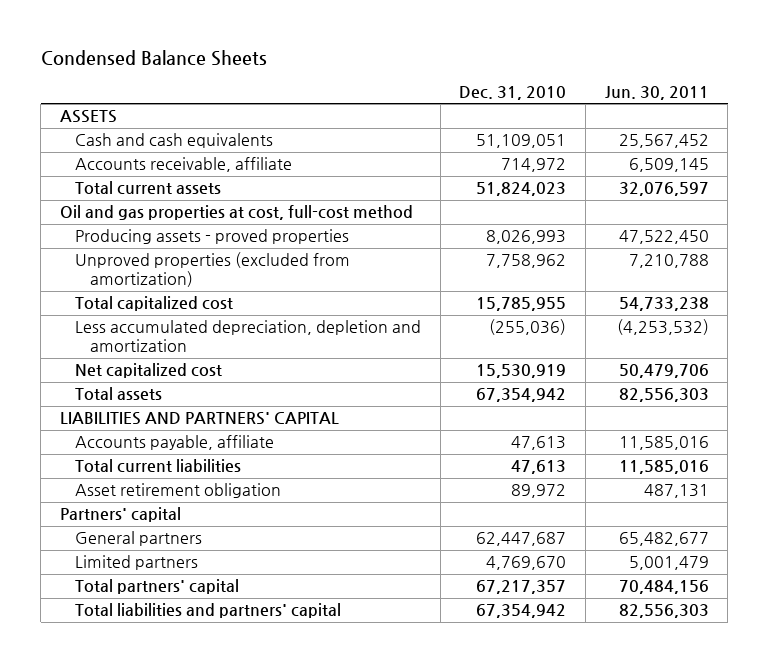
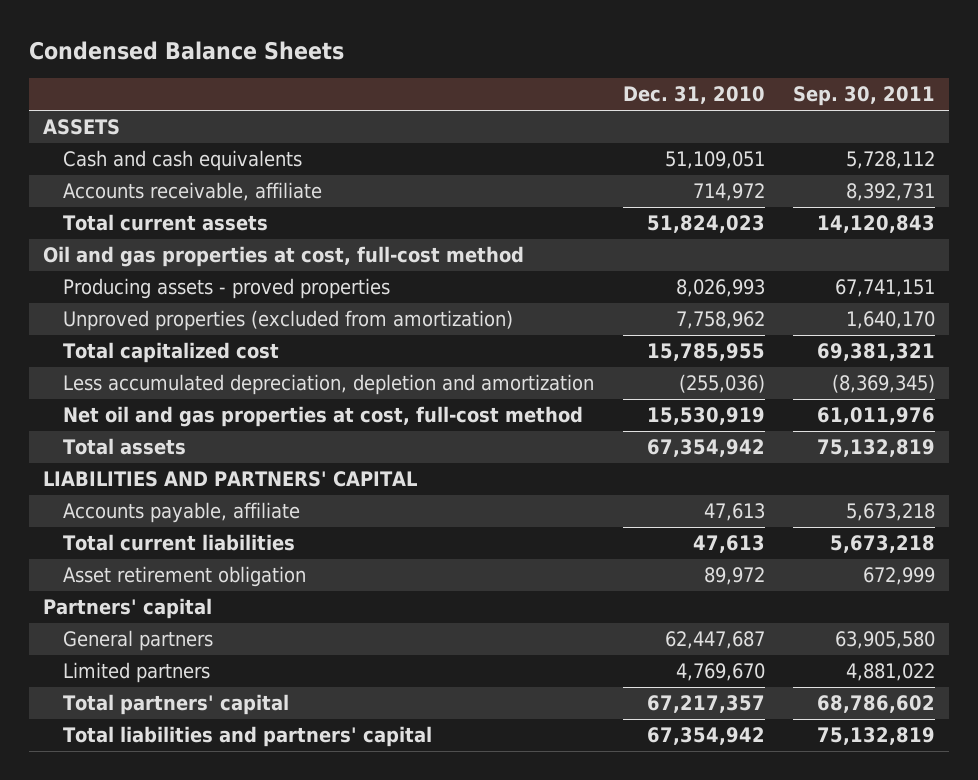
[604,85,709,100] Jun. 30, 2011 -> none
none -> [793,86,936,107] Sep. 30, 2011
[74,363,222,379] Net capitalized cost -> [63,406,584,428] Net oil and gas properties at cost, full-cost method

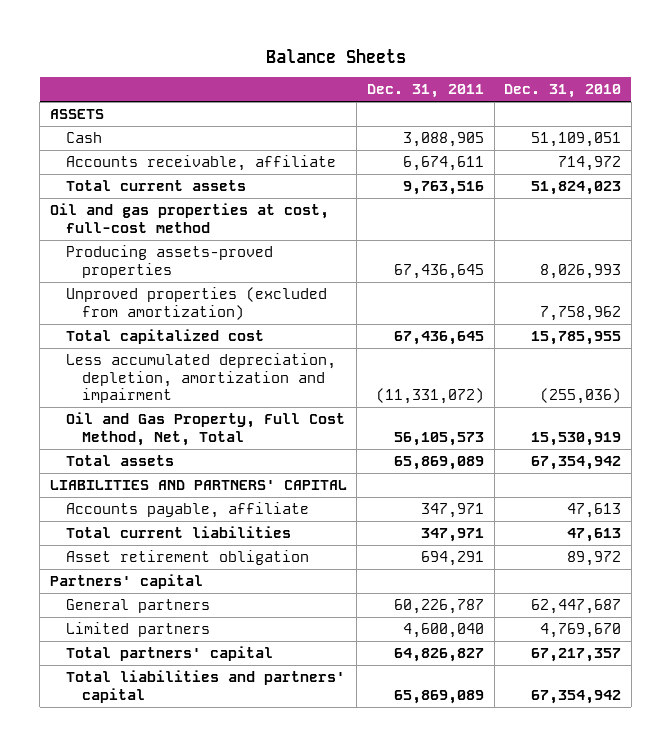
[28,40,344,60] Condensed Balance Sheets -> [265,48,406,63] Balance Sheets
[793,86,936,107] Sep. 30, 2011 -> none
none -> [367,84,485,99] Dec. 31, 2011
[63,150,303,172] Cash and cash equivalents -> [65,132,102,144] Cash
[63,278,391,300] Producing assets - proved properties -> [65,245,273,278] Producing assets-proved properties
[63,374,595,396] Less accumulated depreciation, depletion and amortization -> [65,353,336,404] Less accumulated depreciation, depletion, amortization and impairment
[63,406,584,428] Net oil and gas properties at cost, full-cost method -> [65,412,345,446] Oil and Gas Property, Full Cost Method, Net, Total

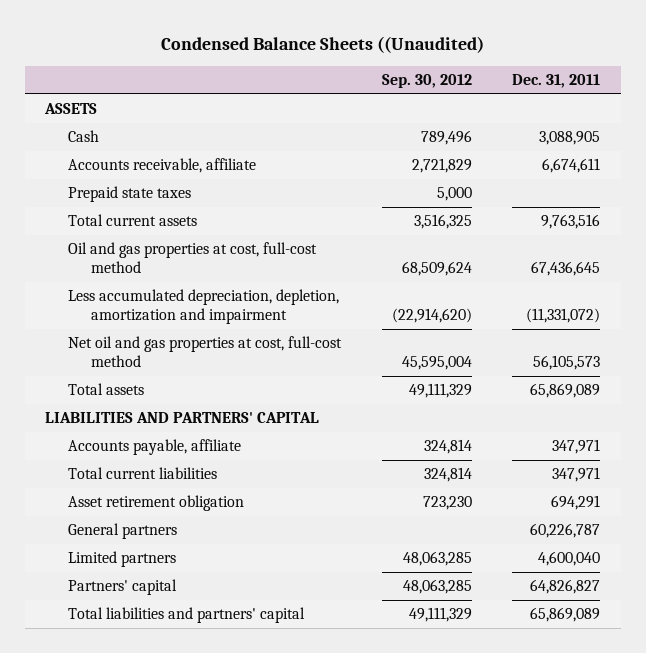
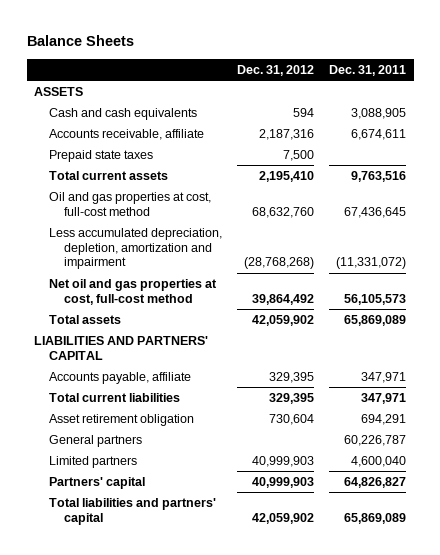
[160,35,484,53] Condensed Balance Sheets ((Unaudited) -> [26,35,134,47] Balance Sheets
[381,74,472,89] Sep. 30, 2012 -> none
none -> [237,64,315,76] Dec. 31, 2012
[68,130,100,143] Cash -> [49,107,198,120] Cash and cash equivalents

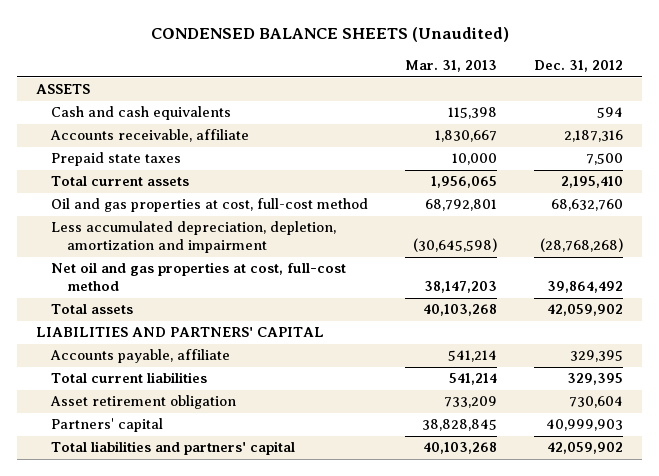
[26,35,134,47] Balance Sheets -> [150,27,509,43] CONDENSED BALANCE SHEETS (Unaudited)
[329,64,407,76] Dec. 31, 2011 -> none
none -> [405,60,498,73] Mar. 31, 2013
[49,434,143,447] General partners -> none
[49,455,138,468] Limited partners -> none

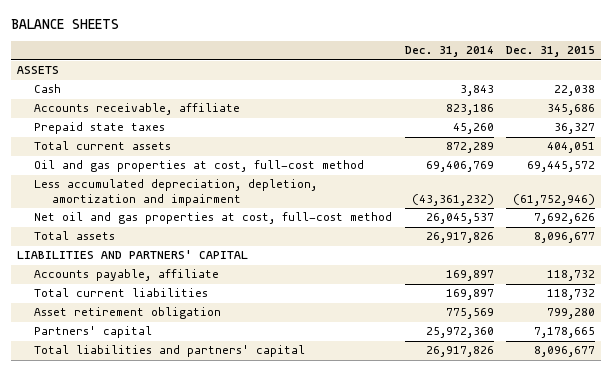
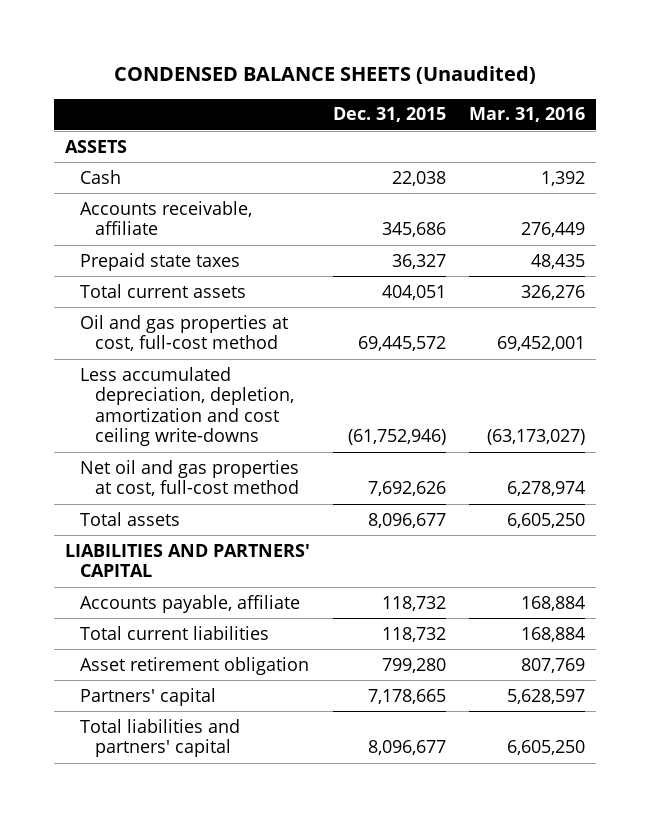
[10,19,119,30] BALANCE SHEETS -> [113,66,536,85] CONDENSED BALANCE SHEETS (Unaudited)
[404,46,494,58] Dec. 31, 2014 -> none
none -> [468,107,585,123] Mar. 31, 2016
[34,179,318,206] Less accumulated depreciation, depletion, amortization and impairment -> [80,366,295,447] Less accumulated depreciation, depletion, amortization and cost ceiling write-downs

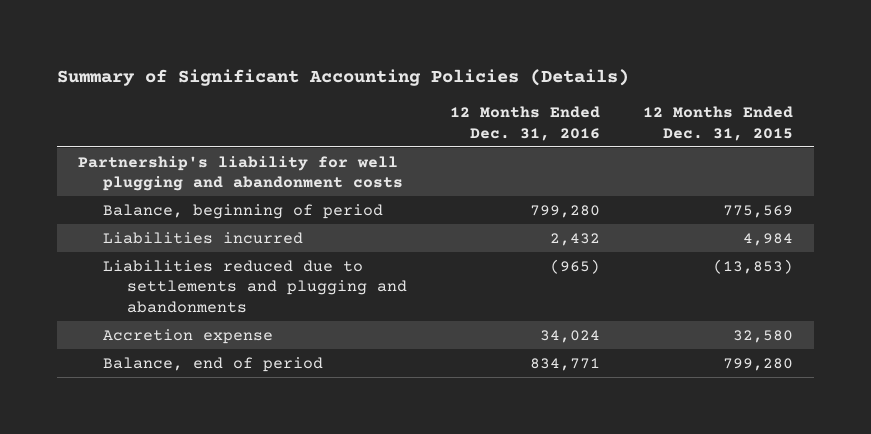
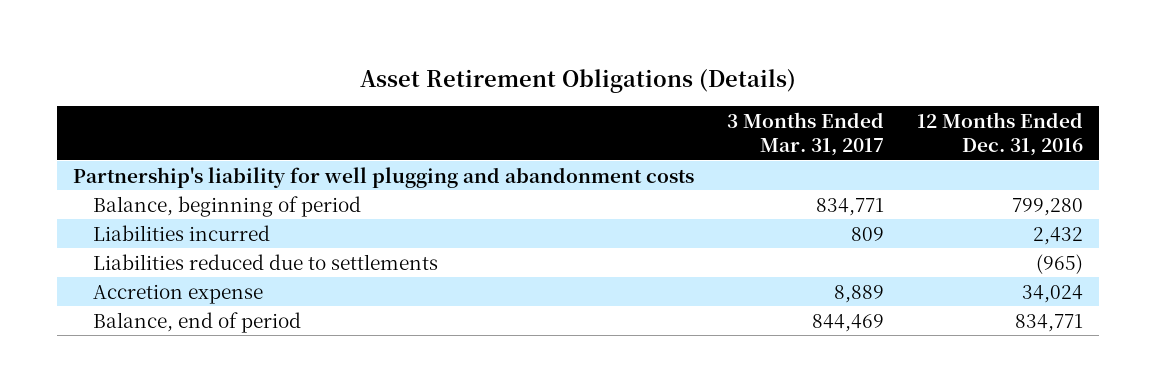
[56,69,629,87] Summary of Significant Accounting Policies (Details) -> [359,68,796,93] Asset Retirement Obligations (Details)
[642,106,793,141] 12 Months Ended Dec. 31, 2015 -> none
none -> [726,111,884,157] 3 Months Ended Mar. 31, 2017
[102,259,408,313] Liabilities reduced due to settlements and plugging and abandonments -> [92,253,438,270] Liabilities reduced due to settlements

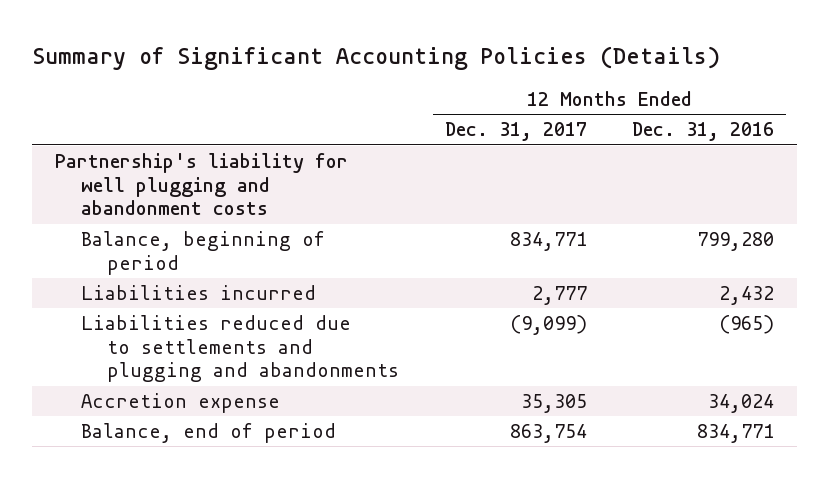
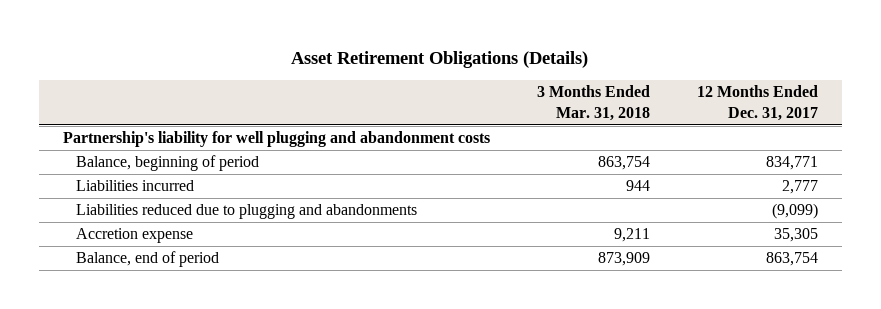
[32,45,721,70] Summary of Significant Accounting Policies (Details) -> [291,50,589,68] Asset Retirement Obligations (Details)
[632,122,775,142] Dec. 31, 2016 -> none
none -> [536,85,650,121] 3 Months Ended Mar. 31, 2018
[81,315,399,383] Liabilities reduced due to settlements and plugging and abandonments -> [76,204,418,220] Liabilities reduced due to plugging and abandonments

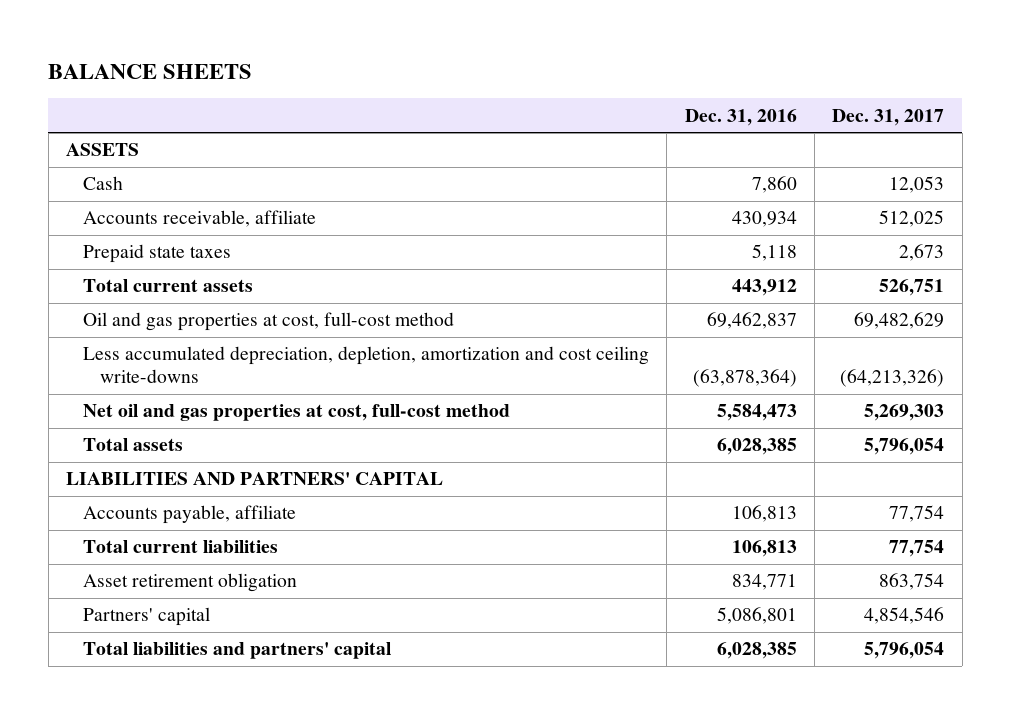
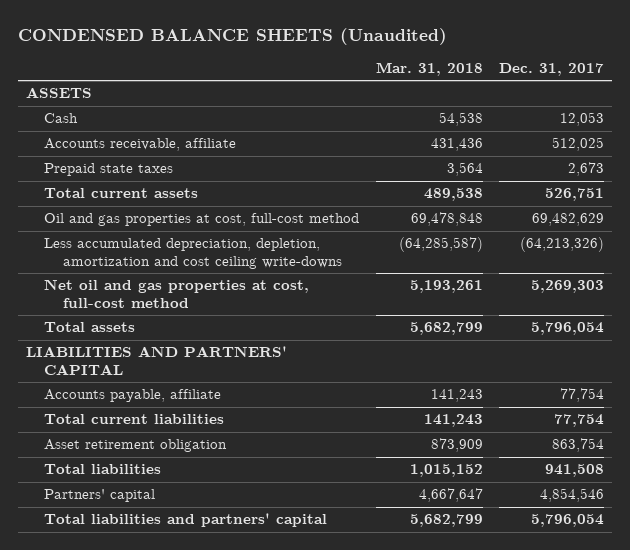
[48,63,253,79] BALANCE SHEETS -> [17,27,447,45] CONDENSED BALANCE SHEETS (Unaudited)
[684,108,797,126] Dec. 31, 2016 -> none
none -> [375,62,483,77] Mar. 31, 2018
none -> [44,464,162,475] Total liabilities

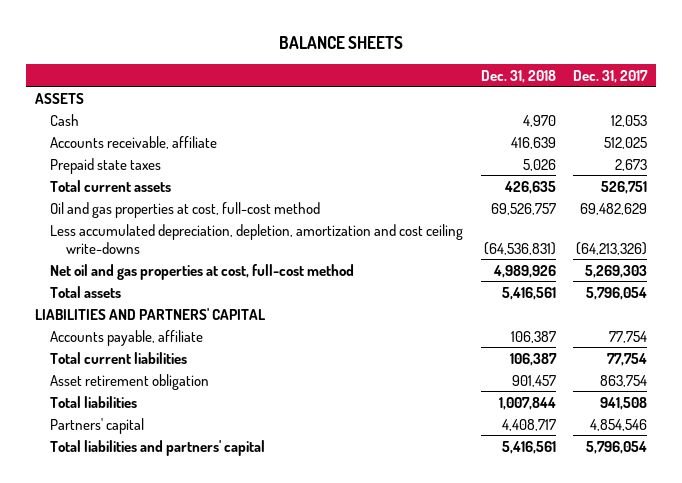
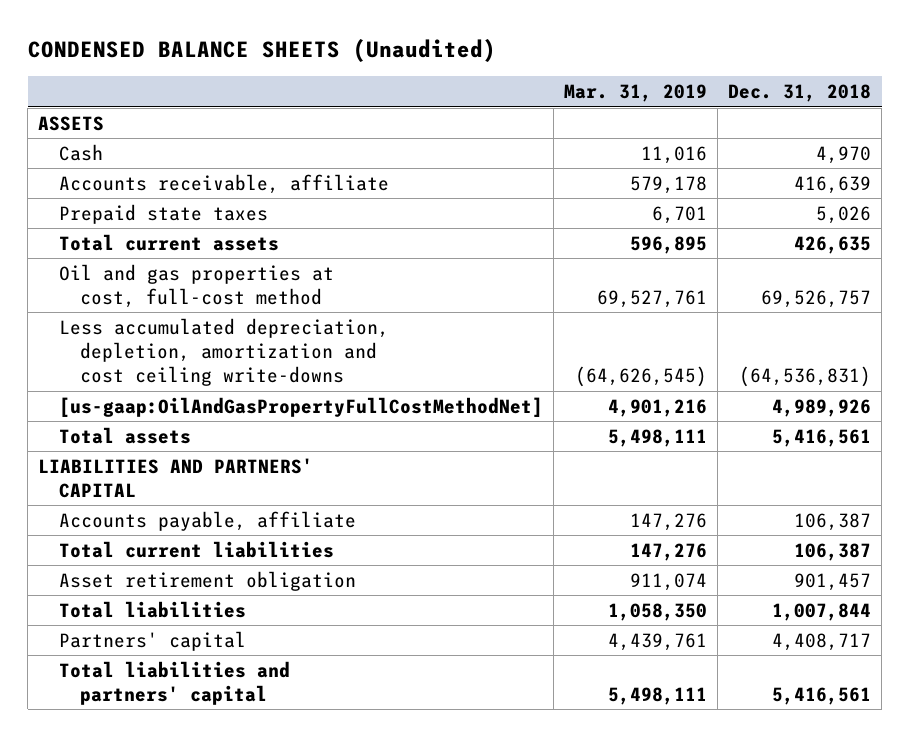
[278,36,403,50] BALANCE SHEETS -> [27,39,496,63] CONDENSED BALANCE SHEETS (Unaudited)
[573,69,649,83] Dec. 31, 2017 -> none
none -> [564,84,708,103] Mar. 31, 2019
[50,263,355,280] Net oil and gas properties at cost, full-cost method -> [59,396,544,417] [us-gaap:OilAndGasPropertyFullCostMethodNet]

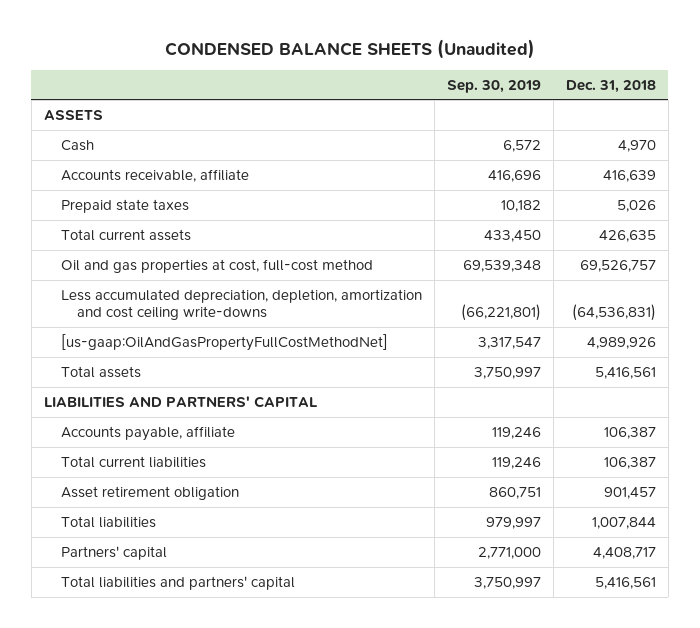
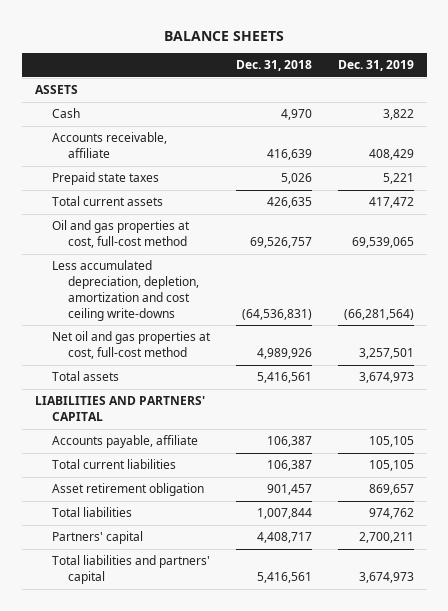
[164,38,535,59] CONDENSED BALANCE SHEETS (Unaudited) -> [164,30,285,41] BALANCE SHEETS
[446,79,541,93] Sep. 30, 2019 -> none
none -> [337,60,414,72] Dec. 31, 2019
[60,333,388,351] [us-gaap:OilAndGasPropertyFullCostMethodNet] -> [51,331,211,360] Net oil and gas properties at cost, full-cost method

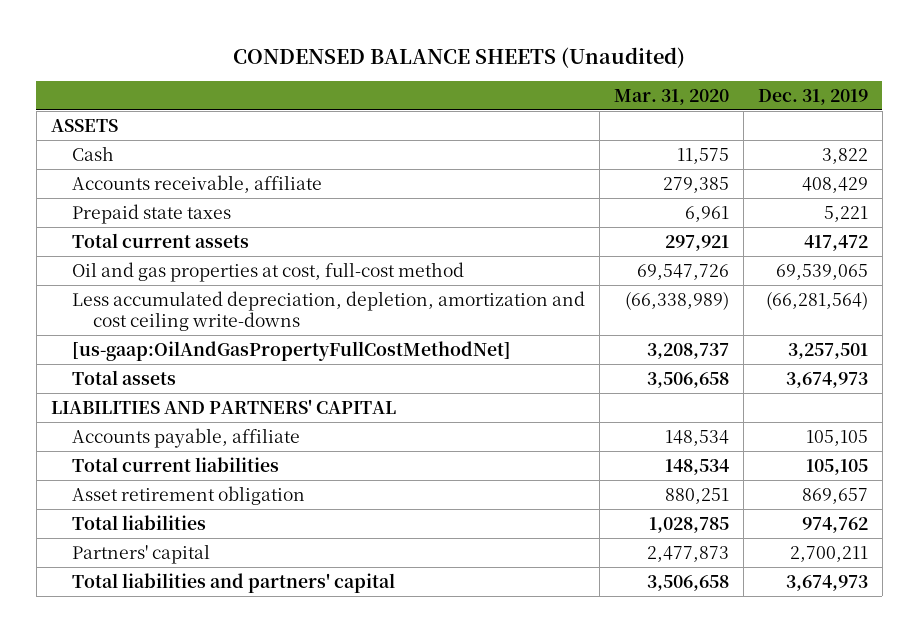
[164,30,285,41] BALANCE SHEETS -> [233,46,686,68] CONDENSED BALANCE SHEETS (Unaudited)
[235,60,312,72] Dec. 31, 2018 -> none
none -> [614,88,730,105] Mar. 31, 2020
[51,331,211,360] Net oil and gas properties at cost, full-cost method -> [72,340,512,361] [us-gaap:OilAndGasPropertyFullCostMethodNet]

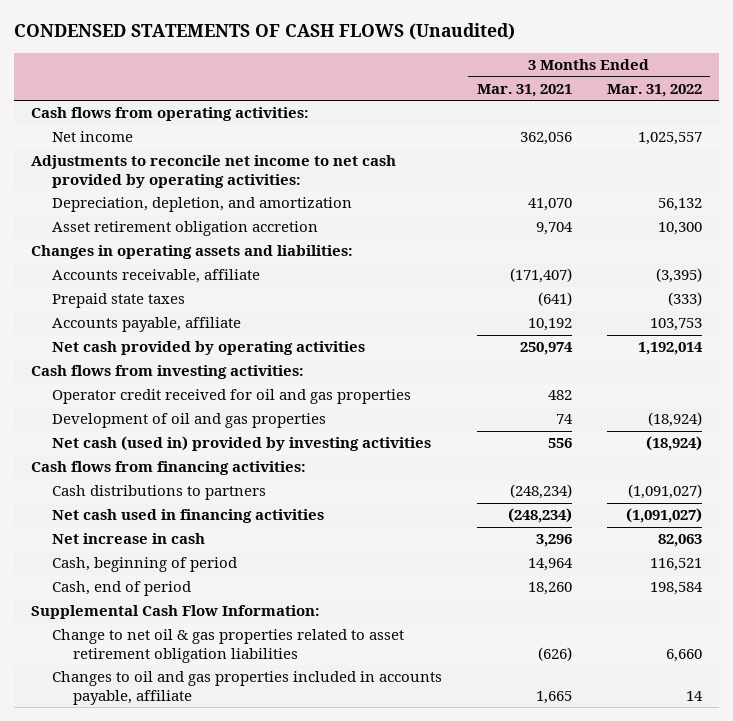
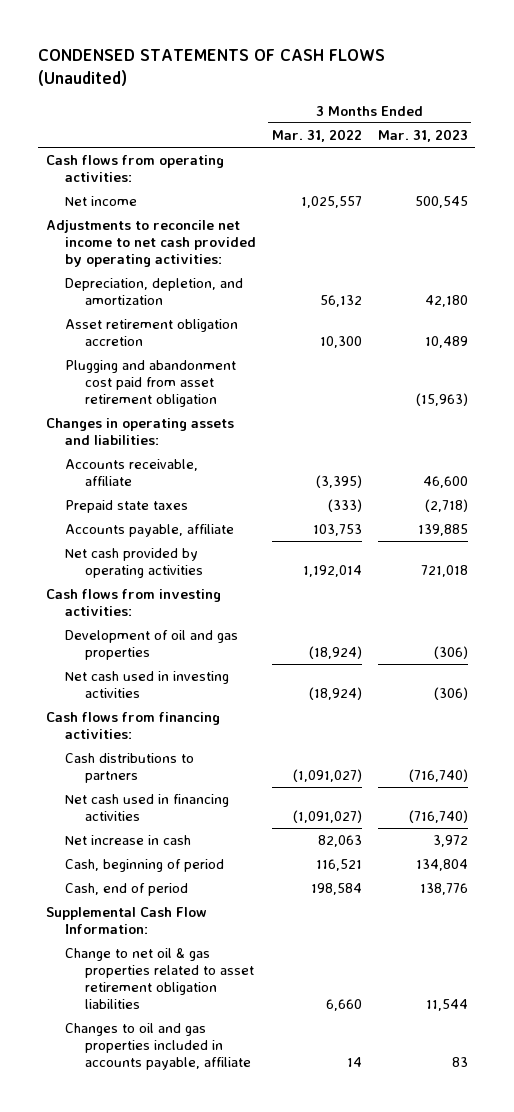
[476,83,572,97] Mar. 31, 2021 -> none
none -> [377,128,468,142] Mar. 31, 2023
none -> [65,360,237,407] Plugging and abandonment cost paid from asset retirement obligation
[52,389,412,405] Operator credit received for oil and gas properties -> none
[52,436,432,452] Net cash (used in) provided by investing activities -> [65,671,230,699] Net cash used in investing activities

